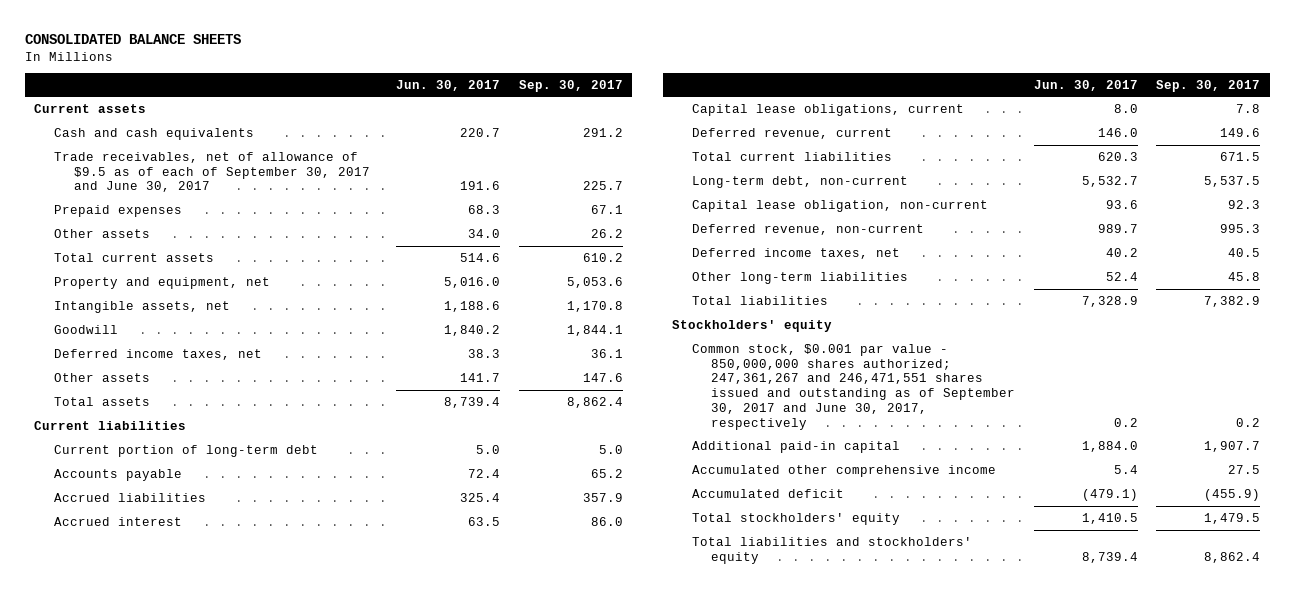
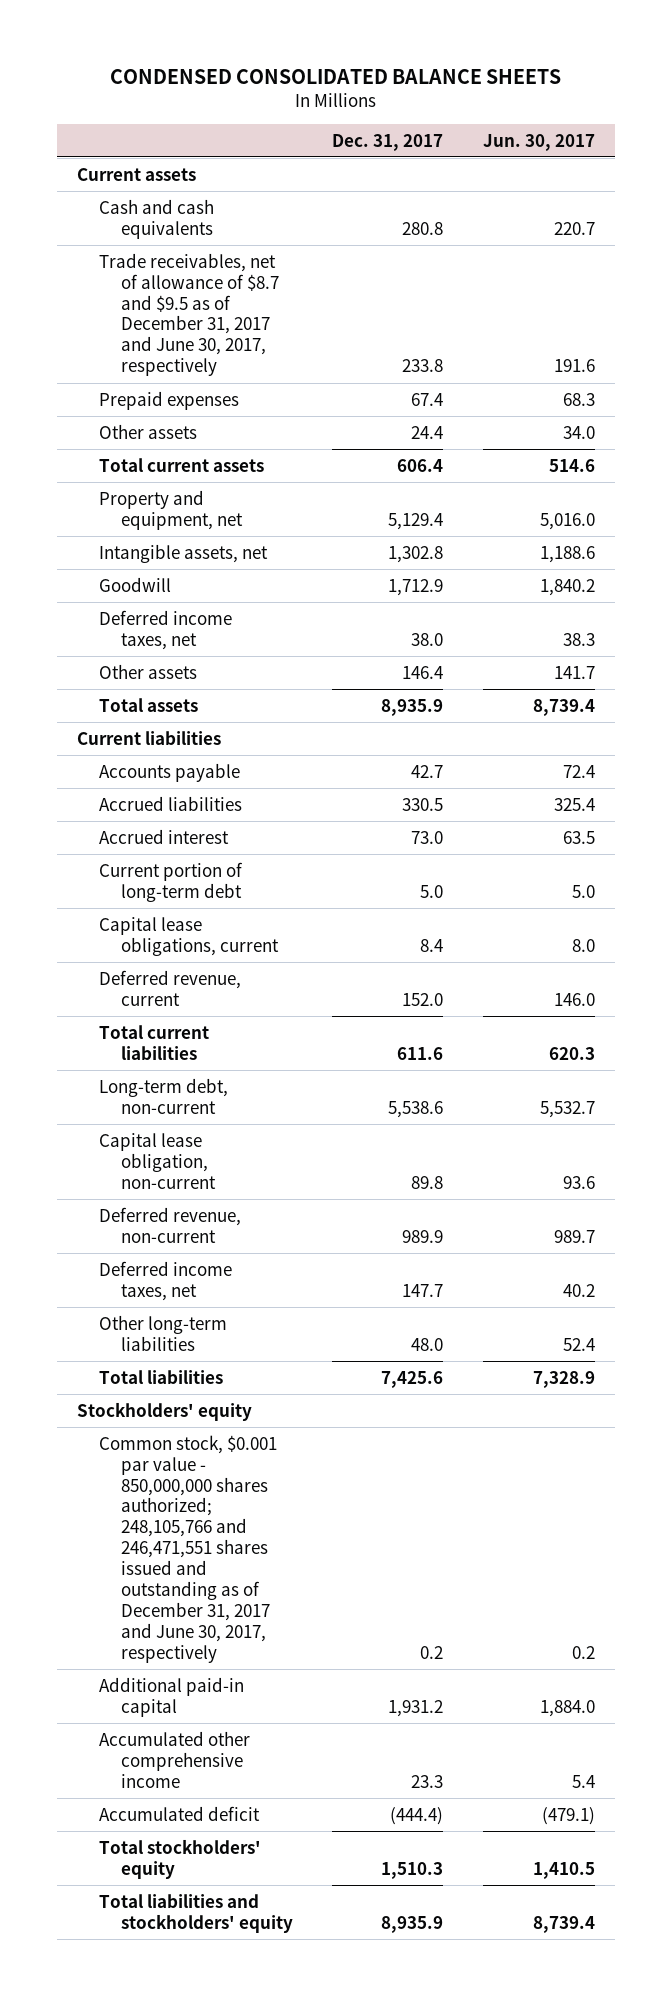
[24,34,241,45] CONSOLIDATED BALANCE SHEETS -> [110,68,562,84] CONDENSED CONSOLIDATED BALANCE SHEETS
[518,79,623,92] Sep. 30, 2017 -> none
none -> [332,133,444,151] Dec. 31, 2017
[53,151,370,193] Trade receivables, net of allowance of $9.5 as of each of September 30, 2017 and June 30, 2017 -> [98,252,279,377] Trade receivables, net of allowance of $8.7 and $9.5 as of December 31, 2017 and June 30, 2017, respectively
[53,444,318,457] Current portion of long-term debt -> [98,861,243,902] Current portion of long-term debt
[691,343,1016,430] Common stock, $0.001 par value - 850,000,000 shares authorized; 247,361,267 and 246,471,551 shares issued and outstanding as of September 30, 2017 and June 30, 2017, respectively -> [98,1434,277,1663] Common stock, $0.001 par value - 850,000,000 shares authorized; 248,105,766 and 246,471,551 shares issued and outstanding as of December 31, 2017 and June 30, 2017, respectively

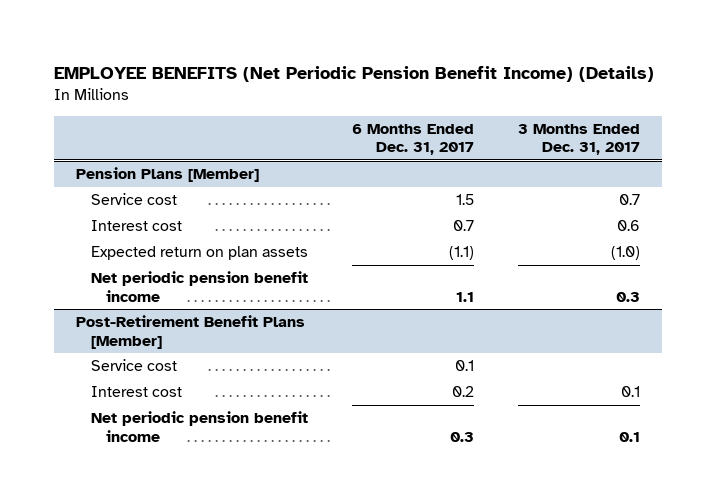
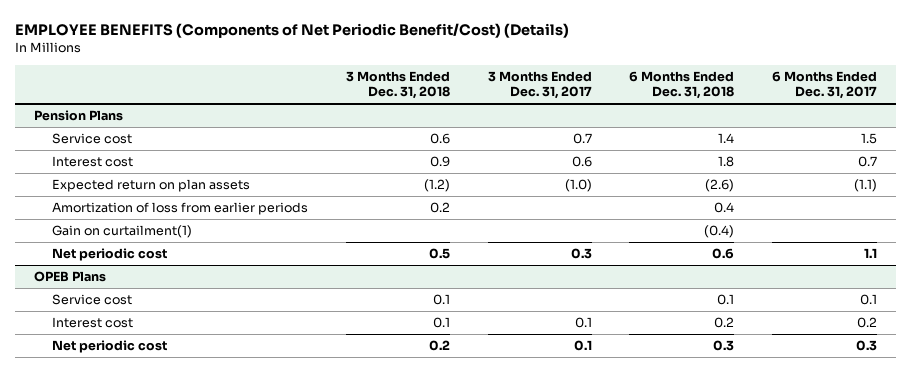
[54,65,655,82] EMPLOYEE BENEFITS (Net Periodic Pension Benefit Income) (Details) -> [15,22,570,38] EMPLOYEE BENEFITS (Components of Net Periodic Benefit/Cost) (Details)
none -> [346,70,451,100] 3 Months Ended Dec. 31, 2018
none -> [629,70,735,100] 6 Months Ended Dec. 31, 2018
[76,167,260,183] Pension Plans [Member] -> [33,110,123,122] Pension Plans
none -> [52,202,309,216] Amortization of loss from earlier periods
none -> [52,225,193,239] Gain on curtailment(1)
[91,271,309,302] Net periodic pension benefit income -> [52,248,168,262] Net periodic cost
[76,315,306,349] Post-Retirement Benefit Plans [Member] -> [33,271,106,283] OPEB Plans
[91,411,309,442] Net periodic pension benefit income -> [52,340,168,354] Net periodic cost

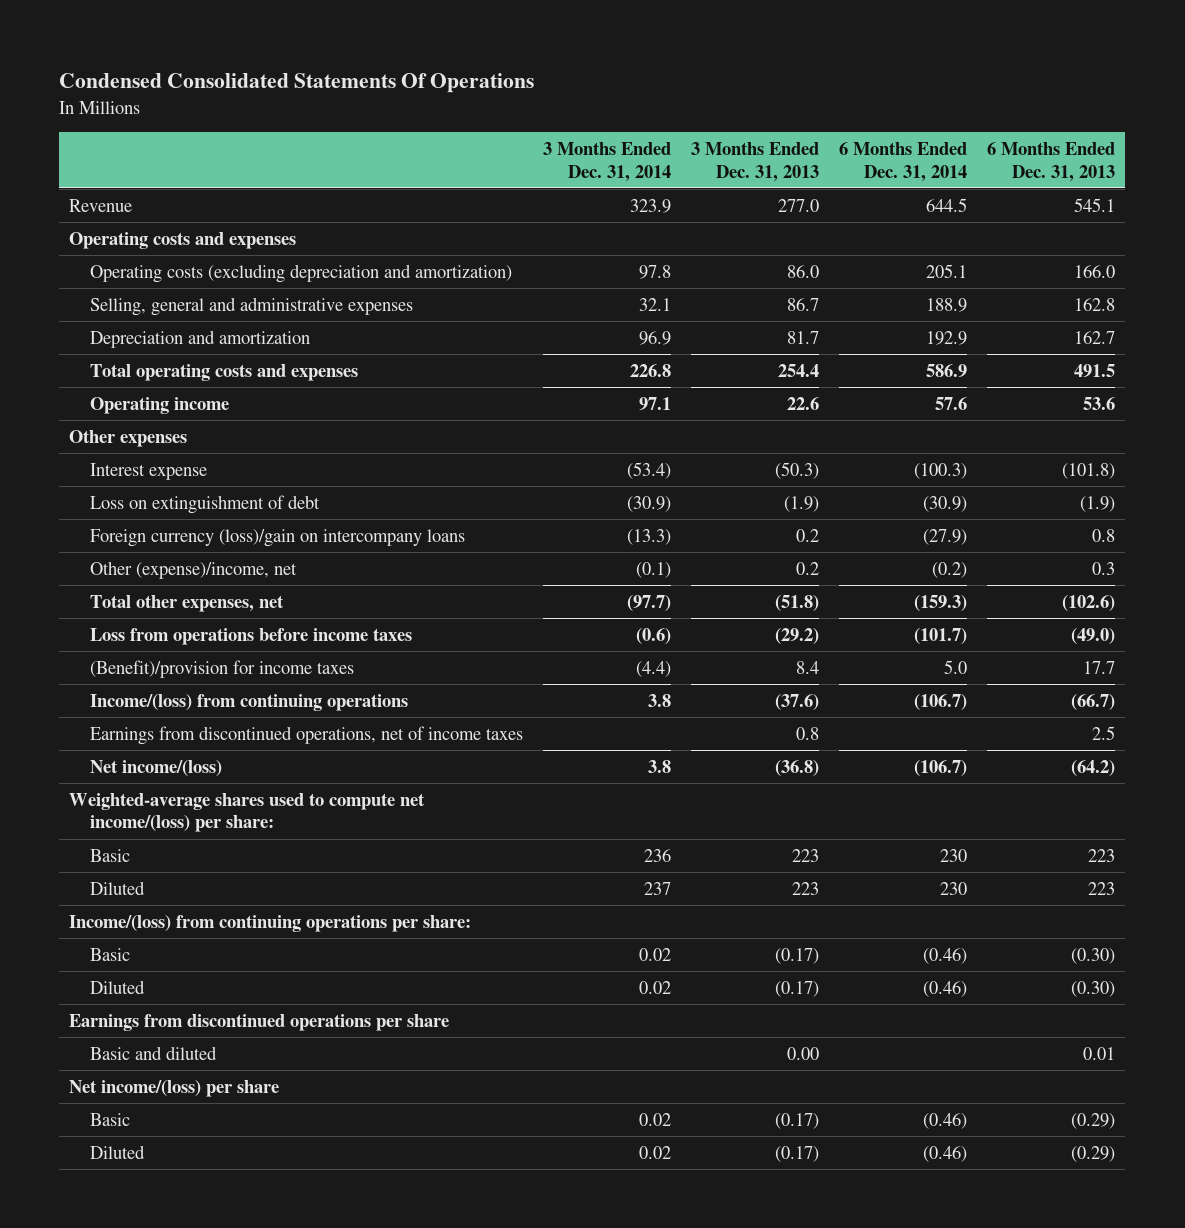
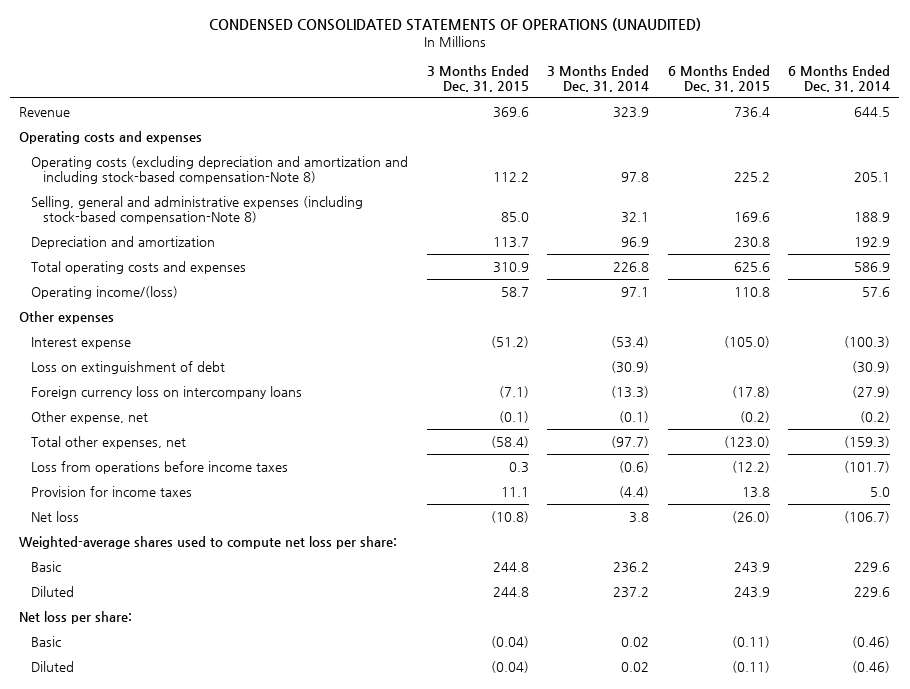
[59,73,535,94] Condensed Consolidated Statements Of Operations -> [208,18,701,32] CONDENSED CONSOLIDATED STATEMENTS OF OPERATIONS (UNAUDITED)
[691,141,820,182] 3 Months Ended Dec. 31, 2013 -> none
[987,141,1116,182] 6 Months Ended Dec. 31, 2013 -> none
none -> [426,64,529,92] 3 Months Ended Dec. 31, 2015
none -> [667,64,770,92] 6 Months Ended Dec. 31, 2015
[89,263,512,283] Operating costs (excluding depreciation and amortization) -> [31,155,409,184] Operating costs (excluding depreciation and amortization and including stock-based compensation-Note 8)
[89,296,413,316] Selling, general and administrative expenses -> [31,195,364,224] Selling, general and administrative expenses (including stock-based compensation-Note 8)
[89,396,229,414] Operating income -> [31,285,179,299] Operating income/(loss)
[89,528,465,547] Foreign currency (loss)/gain on intercompany loans -> [31,385,303,399] Foreign currency loss on intercompany loans
[89,560,297,579] Other (expense)/income, net -> [31,410,149,424] Other expense, net
[89,693,408,711] Income/(loss) from continuing operations -> none
[89,725,523,745] Earnings from discontinued operations, net of income taxes -> none
[89,947,130,961] Basic -> none
[89,979,145,994] Diluted -> none
[69,1013,450,1031] Earnings from discontinued operations per share -> none
[89,1045,217,1060] Basic and diluted -> none
[69,1079,280,1097] Net income/(loss) per share -> none
[89,659,354,678] (Benefit)/provision for income taxes -> [31,485,193,497] Provision for income taxes
[89,759,222,776] Net income/(loss) -> [31,510,80,522] Net loss
[69,792,426,833] Weighted-average shares used to compute net income/(loss) per share: -> [19,535,398,549] Weighted-average shares used to compute net loss per share:
[644,848,672,862] 236 -> [613,561,650,573] 236.2
[940,848,968,862] 230 -> [854,561,891,572] 229.6
[644,881,672,895] 237 -> [613,586,650,598] 237.2
[940,881,968,895] 230 -> [854,586,891,597] 229.6
[69,914,472,932] Income/(loss) from continuing operations per share: -> [19,610,133,624] Net loss per share:

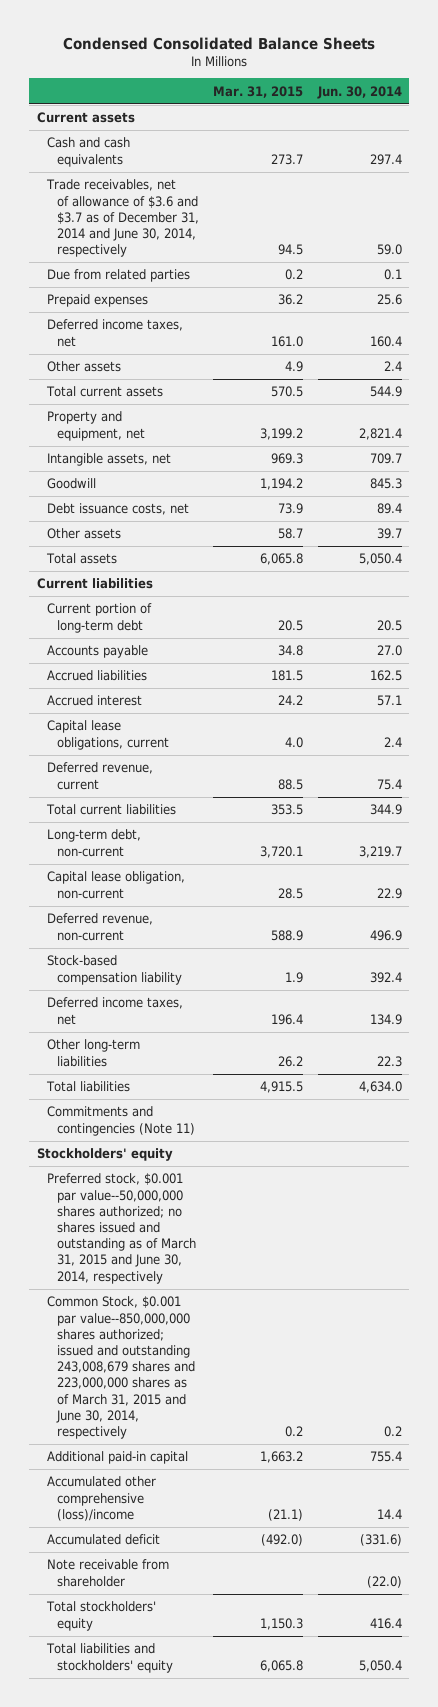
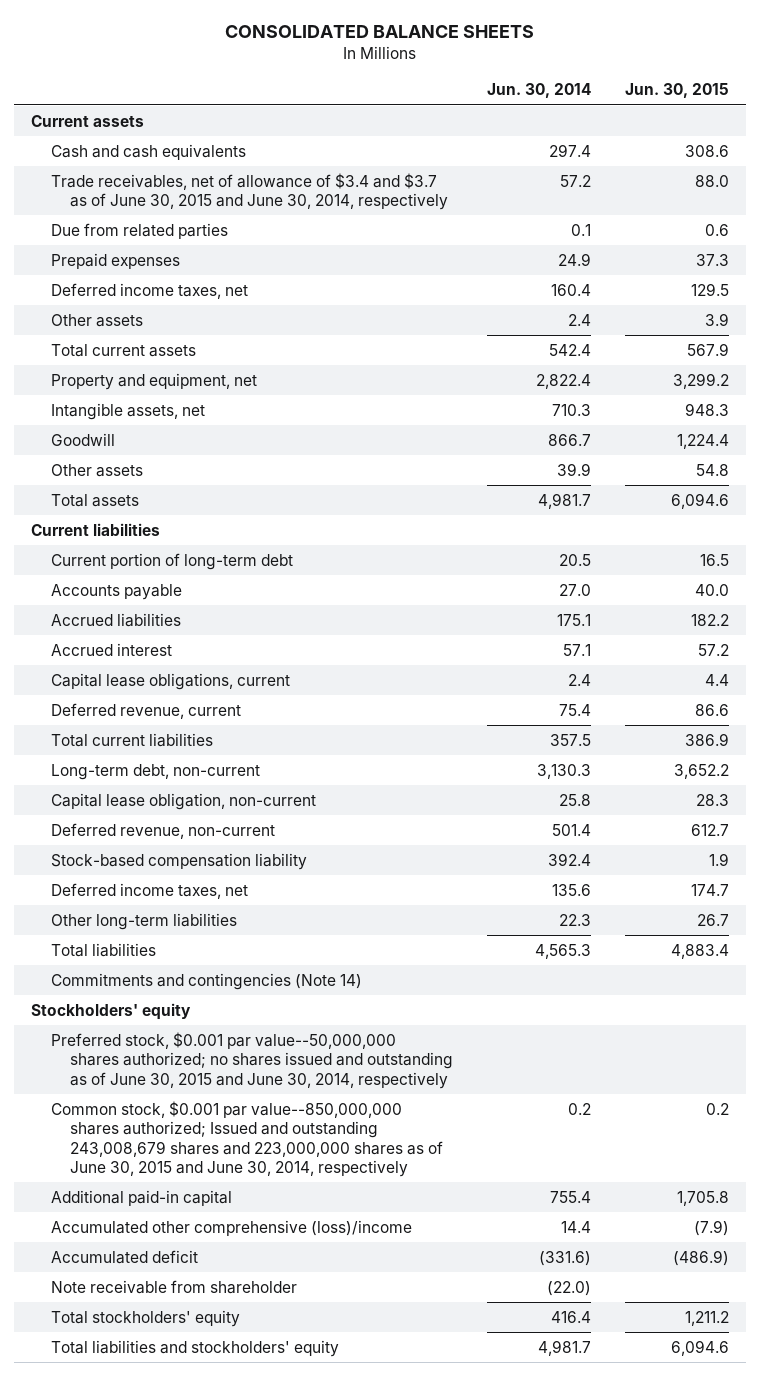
[63,36,376,50] Condensed Consolidated Balance Sheets -> [225,25,535,39] CONSOLIDATED BALANCE SHEETS
[213,85,304,98] Mar. 31, 2015 -> none
none -> [624,83,729,99] Jun. 30, 2015
[45,179,200,258] Trade receivables, net of allowance of $3.6 and $3.7 as of December 31, 2014 and June 30, 2014, respectively -> [50,172,449,211] Trade receivables, net of allowance of $3.4 and $3.7 as of June 30, 2015 and June 30, 2014, respectively
[376,244,402,256] 59.0 -> [559,174,591,187] 57.2
[376,294,402,306] 25.6 -> [557,252,591,266] 24.9
[46,503,189,516] Debt issuance costs, net -> none
[369,386,402,398] 544.9 -> [548,343,591,356] 542.4
[358,427,402,440] 2,821.4 -> [535,373,591,389] 2,822.4
[369,453,402,465] 709.7 -> [551,403,591,416] 710.3
[369,478,402,490] 845.3 -> [547,433,591,446] 866.7
[376,528,402,540] 39.7 -> [556,462,591,476] 39.9
[358,553,402,566] 5,050.4 -> [537,492,591,509] 4,981.7
[369,670,402,682] 162.5 -> [556,613,591,626] 175.1
[369,804,402,816] 344.9 -> [549,733,591,746] 357.5
[358,845,402,858] 3,219.7 -> [536,763,591,779] 3,130.3
[376,887,402,899] 22.9 -> [558,793,591,806] 25.8
[369,929,402,941] 496.9 -> [551,823,591,836] 501.4
[369,1013,402,1025] 134.9 -> [551,883,591,896] 135.6
[358,1081,402,1094] 4,634.0 -> [534,943,591,959] 4,565.3
[46,1106,196,1136] Commitments and contingencies (Note 11) -> [50,972,362,990] Commitments and contingencies (Note 14)
[46,1173,197,1284] Preferred stock, $0.001 par value--50,000,000 shares authorized; no shares issued and outstanding as of March 31, 2015 and June 30, 2014, respectively -> [50,1031,454,1089] Preferred stock, $0.001 par value--50,000,000 shares authorized; no shares issued and outstanding as of June 30, 2015 and June 30, 2014, respectively
[46,1296,196,1440] Common Stock, $0.001 par value--850,000,000 shares authorized; issued and outstanding 243,008,679 shares and 223,000,000 shares as of March 31, 2015 and June 30, 2014, respectively -> [50,1100,444,1178] Common stock, $0.001 par value--850,000,000 shares authorized; Issued and outstanding 243,008,679 shares and 223,000,000 shares as of June 30, 2015 and June 30, 2014, respectively
[358,1659,402,1672] 5,050.4 -> [537,1339,591,1356] 4,981.7

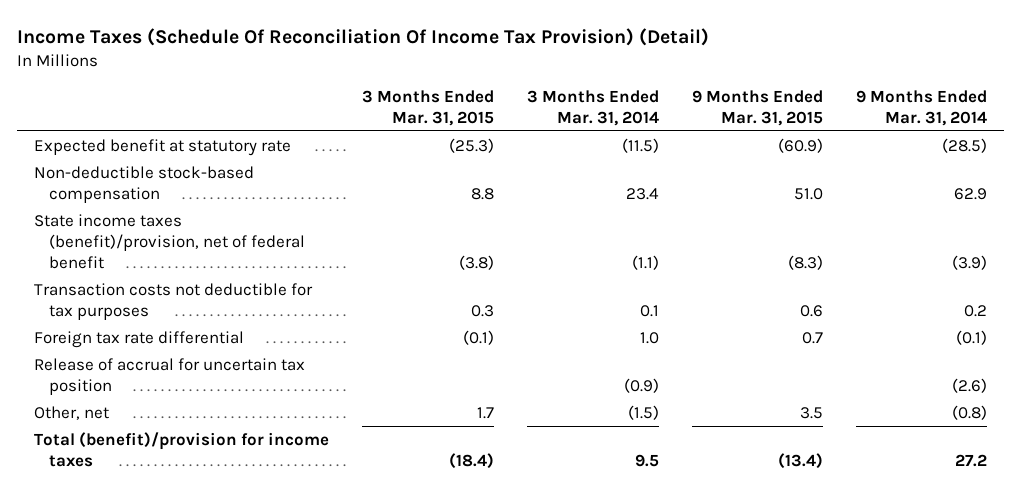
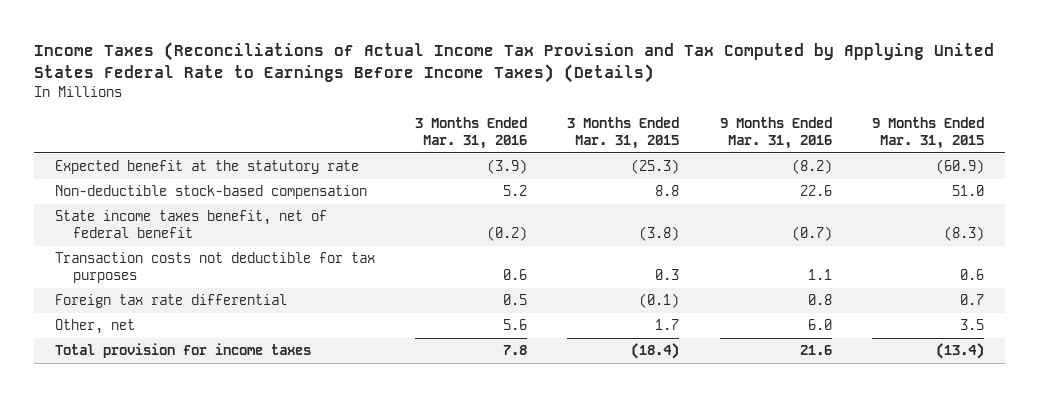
[17,28,710,47] Income Taxes (Schedule Of Reconciliation Of Income Tax Provision) (Detail) -> [34,42,995,84] Income Taxes (Reconciliations of Actual Income Tax Provision and Tax Computed by Applying United States Federal Rate to Earnings Before Income Taxes) (Details)
[527,89,660,126] 3 Months Ended Mar. 31, 2014 -> none
[856,89,988,126] 9 Months Ended Mar. 31, 2014 -> none
none -> [415,117,528,150] 3 Months Ended Mar. 31, 2016
none -> [719,117,832,150] 9 Months Ended Mar. 31, 2016
[33,138,291,156] Expected benefit at statutory rate -> [54,160,359,175] Expected benefit at the statutory rate
[33,213,305,270] State income taxes (benefit)/provision, net of federal benefit -> [54,210,327,239] State income taxes benefit, net of federal benefit
[33,357,305,395] Release of accrual for uncertain tax position -> none
[33,431,329,467] Total (benefit)/provision for income taxes -> [54,343,311,359] Total provision for income taxes

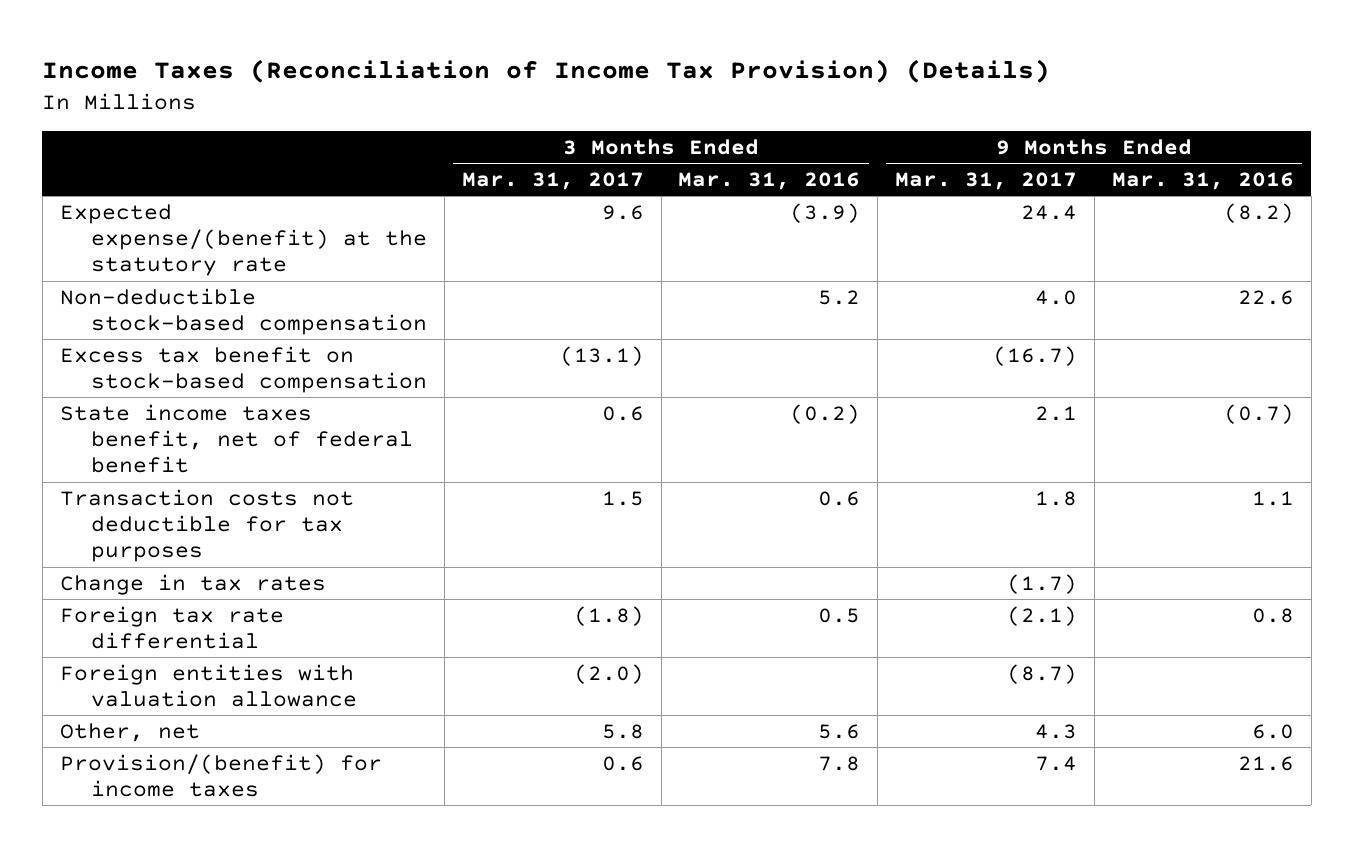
[34,42,995,84] Income Taxes (Reconciliations of Actual Income Tax Provision and Tax Computed by Applying United States Federal Rate to Earnings Before Income Taxes) (Details) -> [42,58,1051,83] Income Taxes (Reconciliation of Income Tax Provision) (Details)
[567,117,680,150] 3 Months Ended Mar. 31, 2015 -> none
[872,117,985,150] 9 Months Ended Mar. 31, 2015 -> none
none -> [461,172,644,191] Mar. 31, 2017
none -> [895,172,1078,191] Mar. 31, 2017
[54,160,359,175] Expected benefit at the statutory rate -> [59,203,428,277] Expected expense/(benefit) at the statutory rate
none -> [59,345,428,394] Excess tax benefit on stock-based compensation
none -> [59,573,326,595] Change in tax rates
none -> [59,663,358,708] Foreign entities with valuation allowance
[54,343,311,359] Total provision for income taxes -> [59,753,382,798] Provision/(benefit) for income taxes

